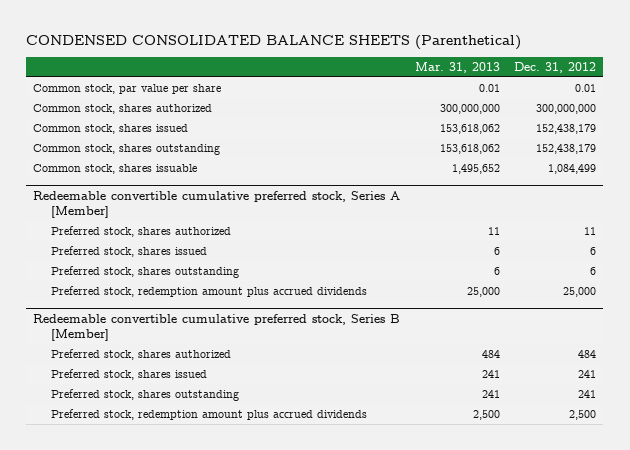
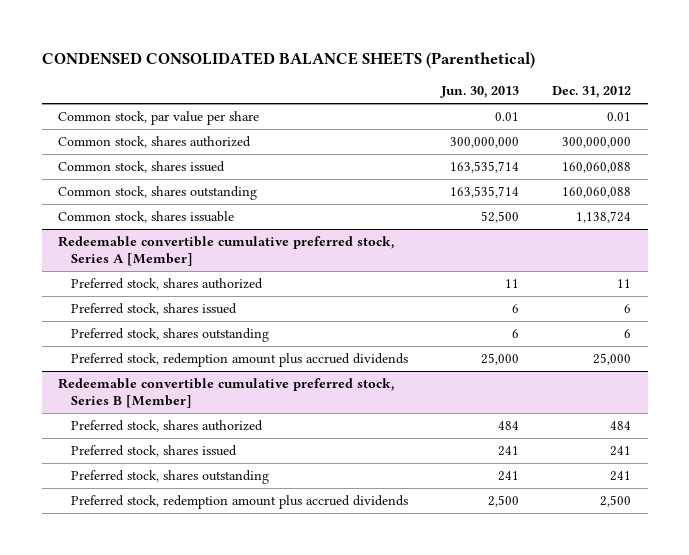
[414,62,500,74] Mar. 31, 2013 -> none
none -> [440,86,520,99] Jun. 30, 2013
[536,123,597,134] 152,438,179 -> [562,162,632,174] 160,060,088
[536,143,597,154] 152,438,179 -> [562,187,632,199] 160,060,088
[548,163,597,174] 1,084,499 -> [576,211,632,224] 1,138,724

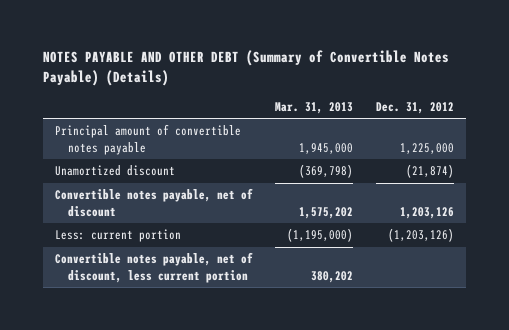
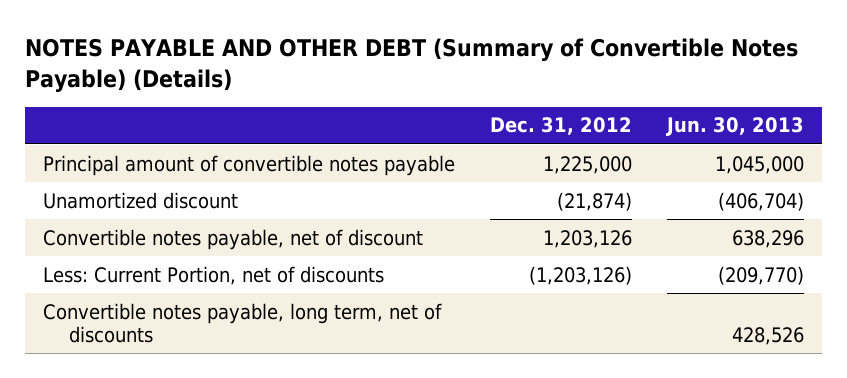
[275,101,354,114] Mar. 31, 2013 -> none
none -> [666,117,805,137] Jun. 30, 2013
[54,229,181,243] Less: current portion -> [42,265,384,285] Less: Current Portion, net of discounts
[54,252,253,283] Convertible notes payable, net of discount, less current portion -> [42,302,442,343] Convertible notes payable, long term, net of discounts

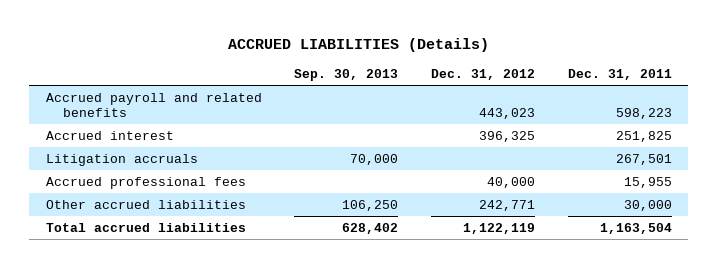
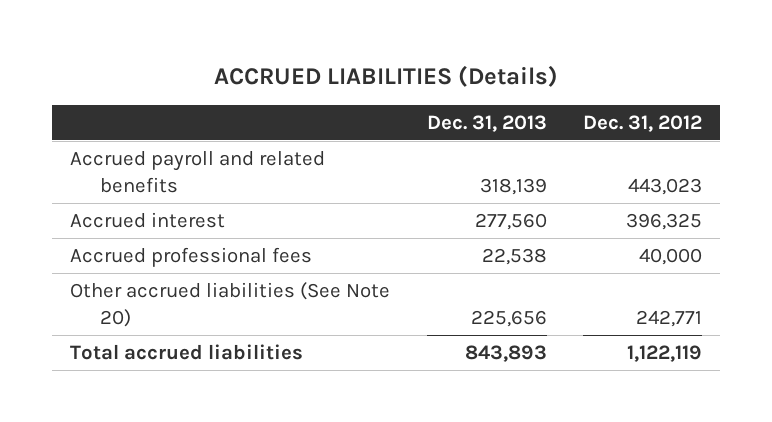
[294,69,399,82] Sep. 30, 2013 -> none
[567,69,672,81] Dec. 31, 2011 -> none
none -> [426,114,547,132] Dec. 31, 2013
[45,153,198,166] Litigation accruals -> none
[45,199,246,209] Other accrued liabilities -> [70,281,391,327] Other accrued liabilities (See Note 20)

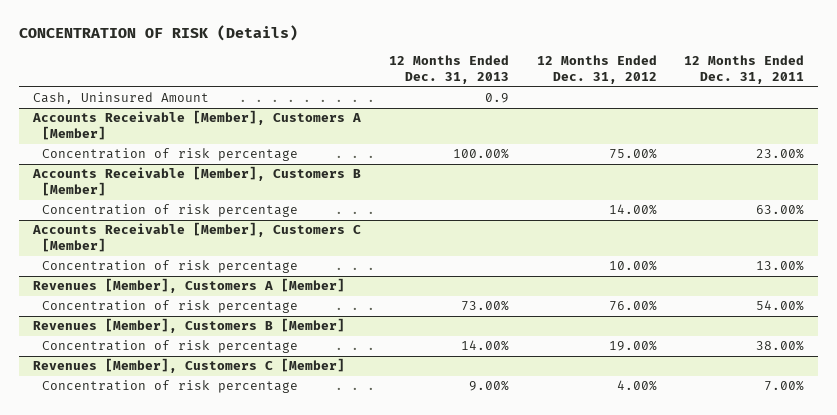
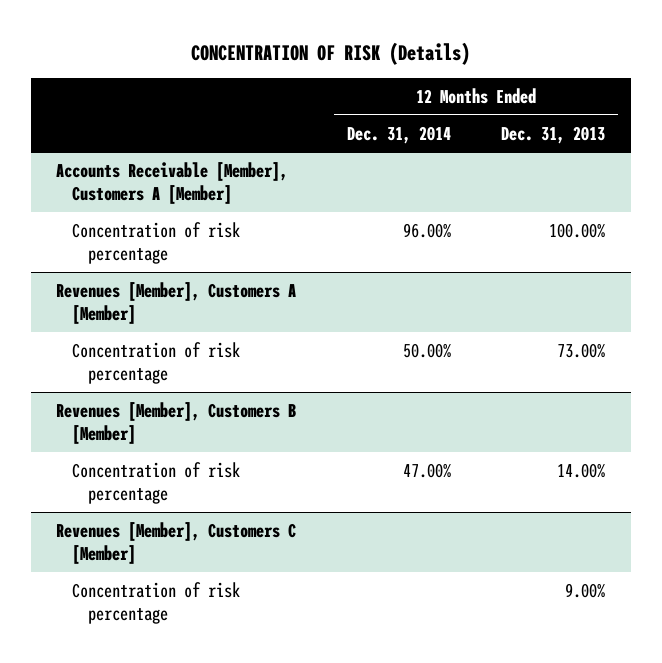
[536,55,657,84] 12 Months Ended Dec. 31, 2012 -> none
[684,55,805,84] 12 Months Ended Dec. 31, 2011 -> none
none -> [346,125,451,144] Dec. 31, 2014
[32,92,209,105] Cash, Uninsured Amount -> none
[31,166,361,196] Accounts Receivable [Member], Customers B [Member] -> none
[42,204,299,218] Concentration of risk percentage -> none
[31,222,361,252] Accounts Receivable [Member], Customers C [Member] -> none
[42,260,299,274] Concentration of risk percentage -> none

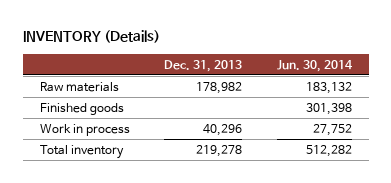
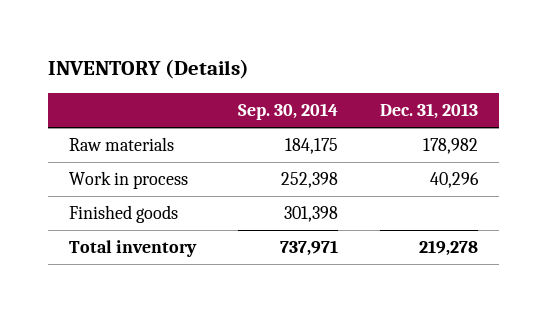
[276,59,353,72] Jun. 30, 2014 -> none
none -> [237,102,338,120] Sep. 30, 2014
[39,103,124,116] Finished goods -> [68,205,178,224] Finished goods

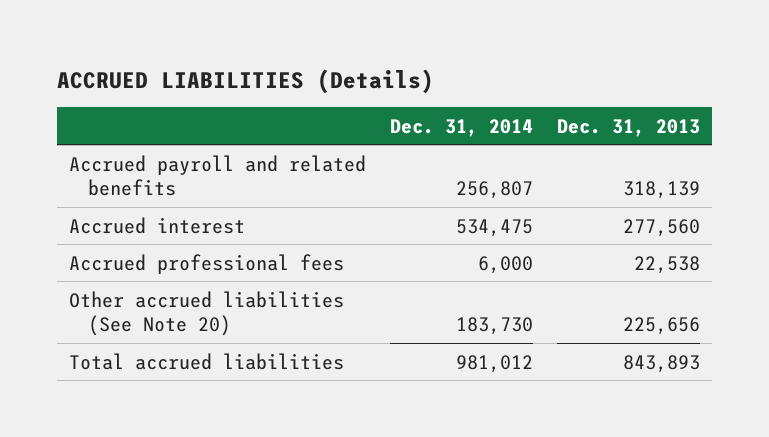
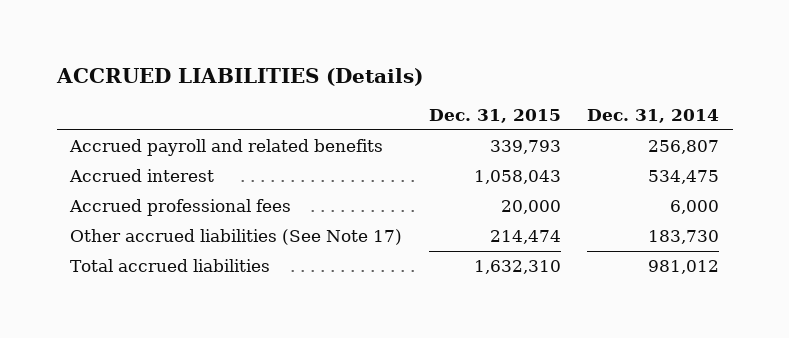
[556,118,700,137] Dec. 31, 2013 -> none
none -> [428,109,561,124] Dec. 31, 2015
[69,290,345,337] Other accrued liabilities (See Note 20) -> [69,229,402,246] Other accrued liabilities (See Note 17)

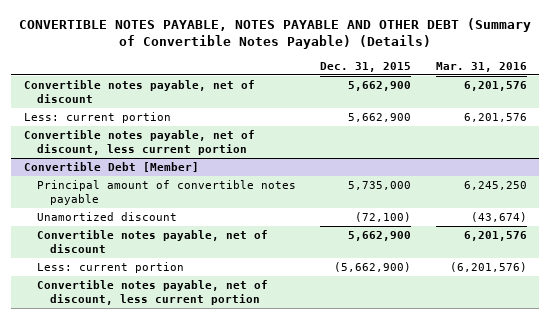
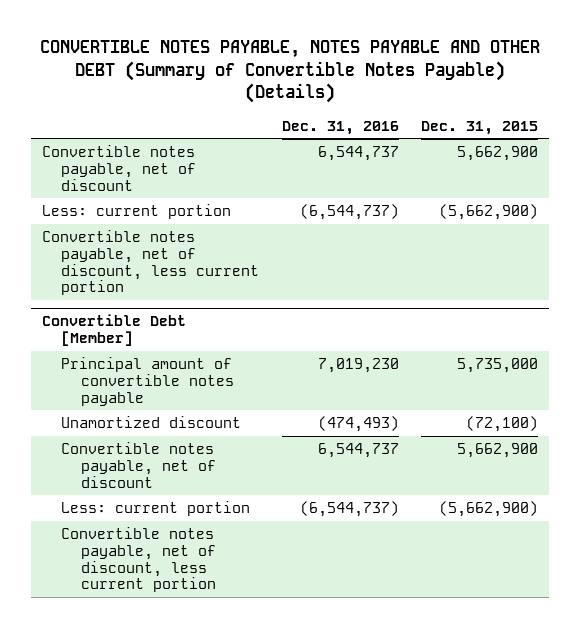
[435,61,527,72] Mar. 31, 2016 -> none
none -> [281,120,399,135] Dec. 31, 2016
[348,113,412,123] 5,662,900 -> [439,203,539,220] (5,662,900)

